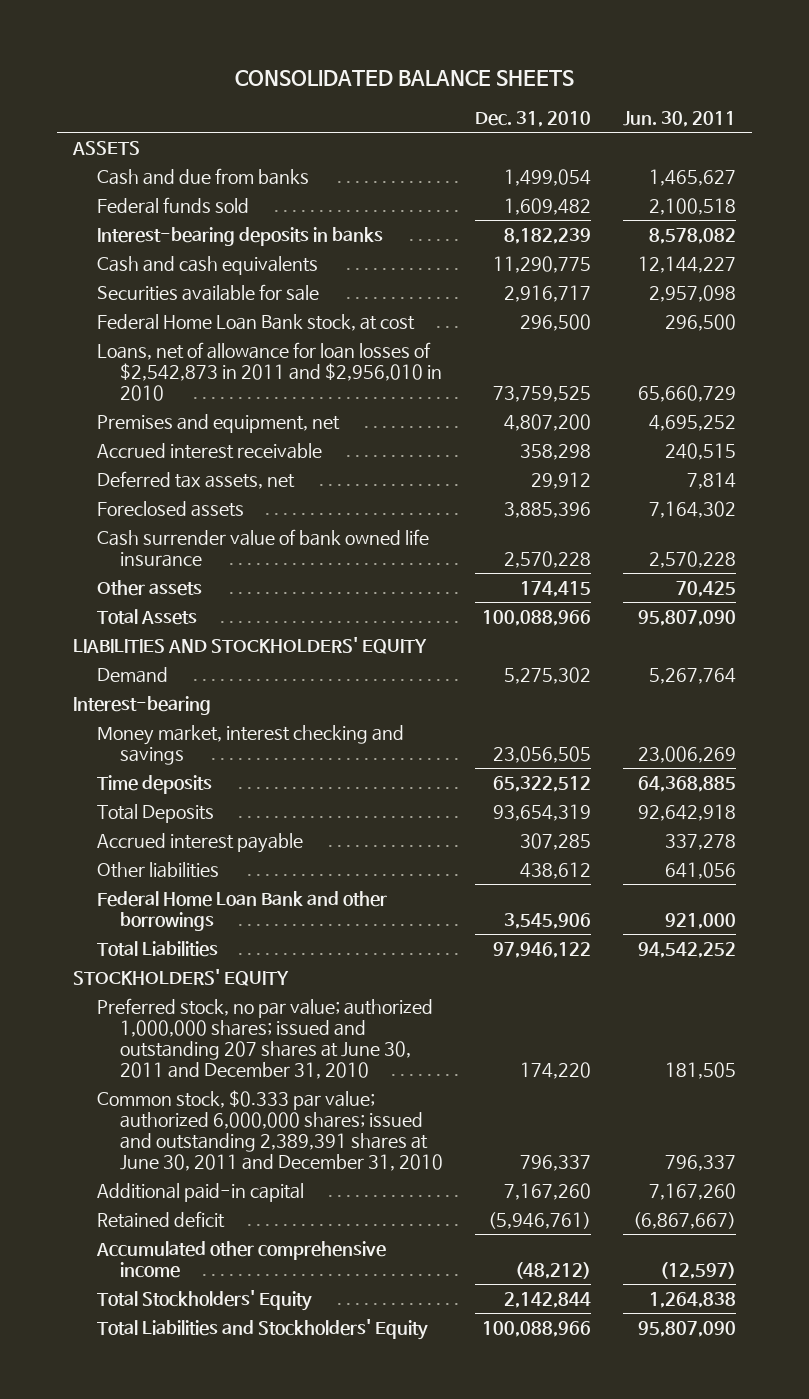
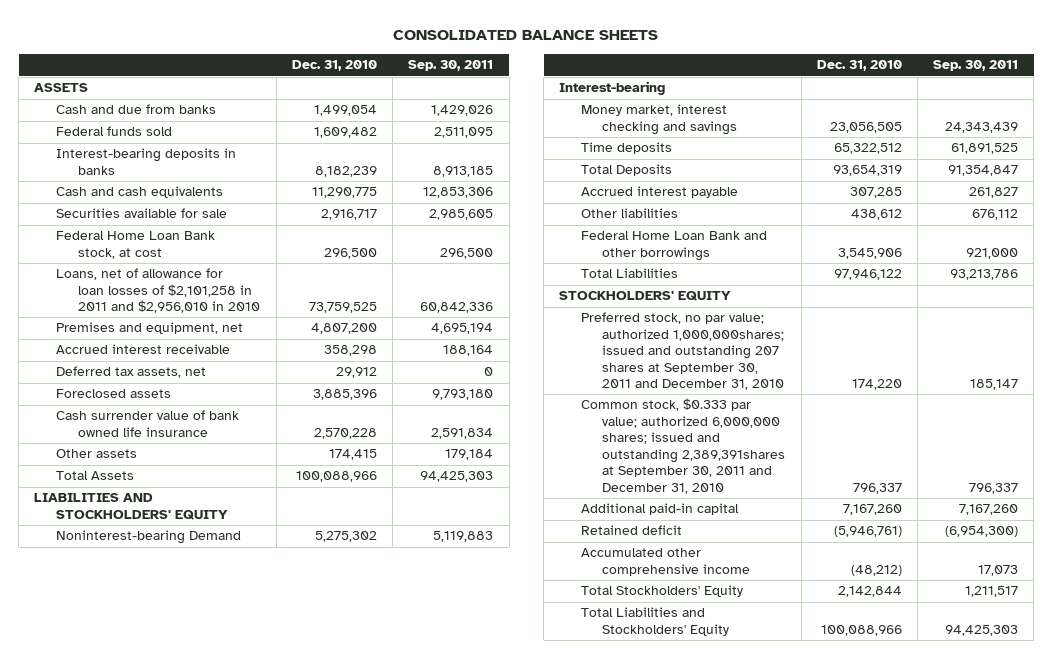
[622,110,736,127] Jun. 30, 2011 -> none
none -> [408,60,494,72] Sep. 30, 2011
[96,342,443,401] Loans, net of allowance for loan losses of $2,542,873 in 2011 and $2,956,010 in 2010 -> [56,268,260,314] Loans, net of allowance for loan losses of $2,101,258 in 2011 and $2,956,010 in 2010
[96,667,168,684] Demand -> [56,530,242,545] Noninterest-bearing Demand
[96,998,433,1079] Preferred stock, no par value; authorized 1,000,000 shares; issued and outstanding 207 shares at June 30, 2011 and December 31, 2010 -> [580,312,785,391] Preferred stock, no par value; authorized 1,000,000shares; issued and outstanding 207 shares at September 30, 2011 and December 31, 2010
[96,1090,444,1171] Common stock, $0.333 par value; authorized 6,000,000 shares; issued and outstanding 2,389,391 shares at June 30, 2011 and December 31, 2010 -> [580,398,786,494] Common stock, $0.333 par value; authorized 6,000,000 shares; issued and outstanding 2,389,391shares at September 30, 2011 and December 31, 2010

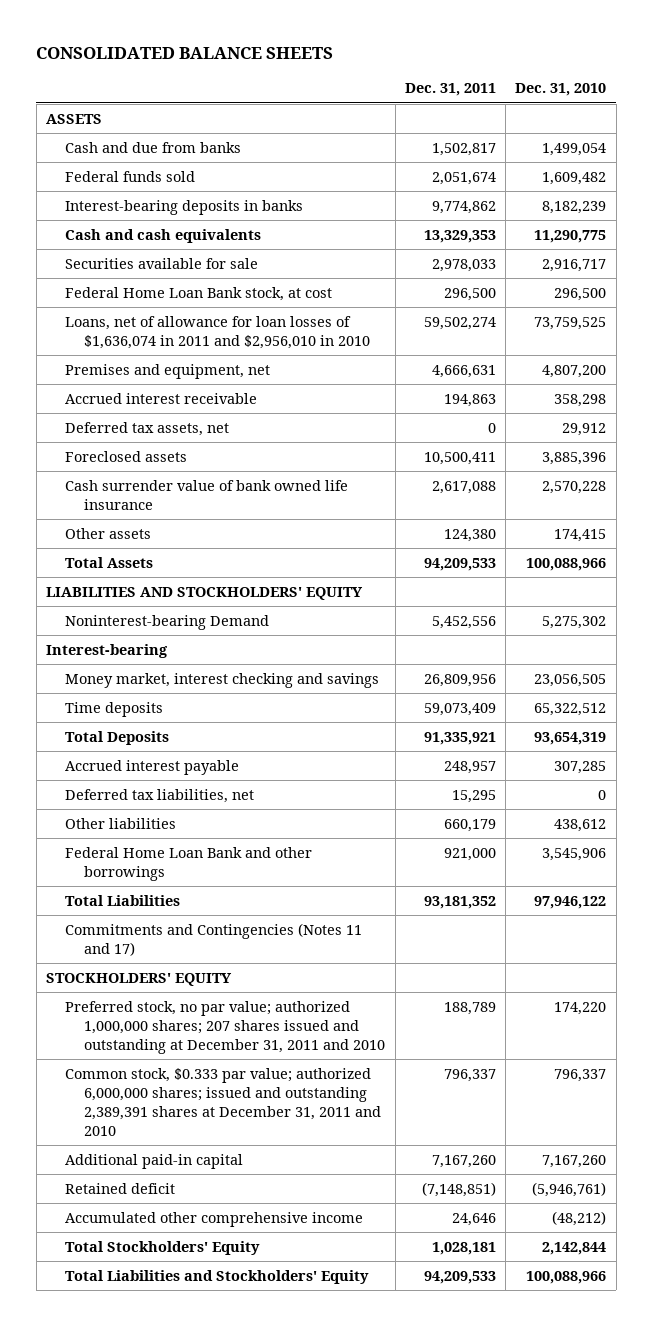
[408,60,494,72] Sep. 30, 2011 -> none
none -> [404,83,496,97] Dec. 31, 2011
[56,268,260,314] Loans, net of allowance for loan losses of $2,101,258 in 2011 and $2,956,010 in 2010 -> [65,315,371,349] Loans, net of allowance for loan losses of $1,636,074 in 2011 and $2,956,010 in 2010
none -> [65,788,255,803] Deferred tax liabilities, net
none -> [65,922,363,956] Commitments and Contingencies (Notes 11 and 17)
[580,312,785,391] Preferred stock, no par value; authorized 1,000,000shares; issued and outstanding 207 shares at September 30, 2011 and December 31, 2010 -> [65,1000,386,1054] Preferred stock, no par value; authorized 1,000,000 shares; 207 shares issued and outstanding at December 31, 2011 and 2010
[580,398,786,494] Common stock, $0.333 par value; authorized 6,000,000 shares; issued and outstanding 2,389,391shares at September 30, 2011 and December 31, 2010 -> [65,1067,382,1136] Common stock, $0.333 par value; authorized 6,000,000 shares; issued and outstanding 2,389,391 shares at December 31, 2011 and 2010

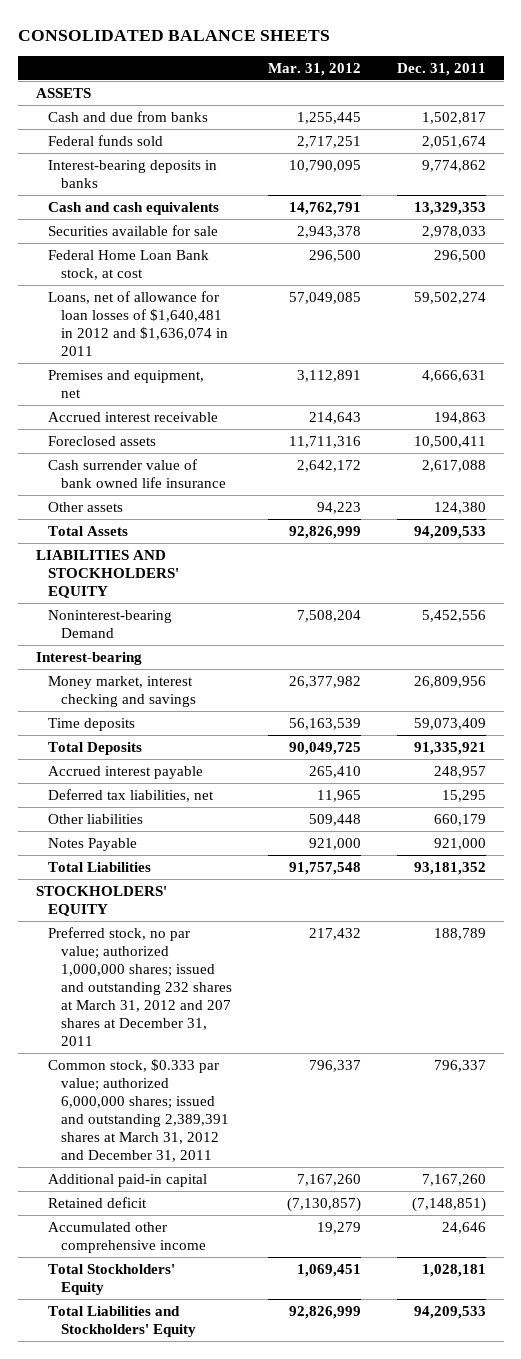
[515,83,607,97] Dec. 31, 2010 -> none
none -> [267,63,361,77] Mar. 31, 2012
[65,315,371,349] Loans, net of allowance for loan losses of $1,636,074 in 2011 and $2,956,010 in 2010 -> [48,290,228,357] Loans, net of allowance for loan losses of $1,640,481 in 2012 and $1,636,074 in 2011
[65,421,230,436] Deferred tax assets, net -> none
[65,846,313,881] Federal Home Loan Bank and other borrowings -> [48,837,138,851] Notes Payable
[65,922,363,956] Commitments and Contingencies (Notes 11 and 17) -> none
[65,1000,386,1054] Preferred stock, no par value; authorized 1,000,000 shares; 207 shares issued and outstanding at December 31, 2011 and 2010 -> [48,926,232,1047] Preferred stock, no par value; authorized 1,000,000 shares; issued and outstanding 232 shares at March 31, 2012 and 207 shares at December 31, 2011
[65,1067,382,1136] Common stock, $0.333 par value; authorized 6,000,000 shares; issued and outstanding 2,389,391 shares at December 31, 2011 and 2010 -> [48,1058,229,1163] Common stock, $0.333 par value; authorized 6,000,000 shares; issued and outstanding 2,389,391 shares at March 31, 2012 and December 31, 2011

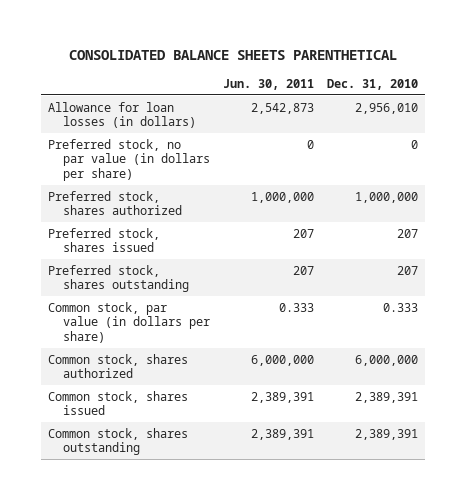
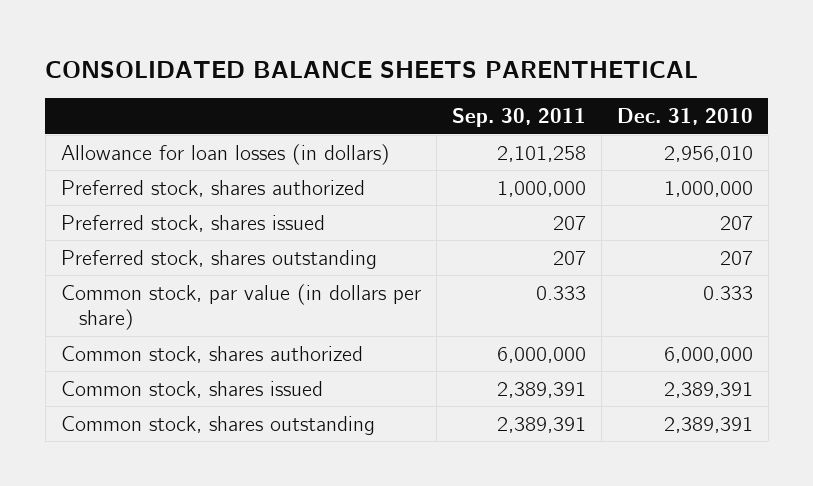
[223,79,315,91] Jun. 30, 2011 -> none
none -> [451,108,586,128] Sep. 30, 2011
[47,138,210,182] Preferred stock, no par value (in dollars per share) -> none

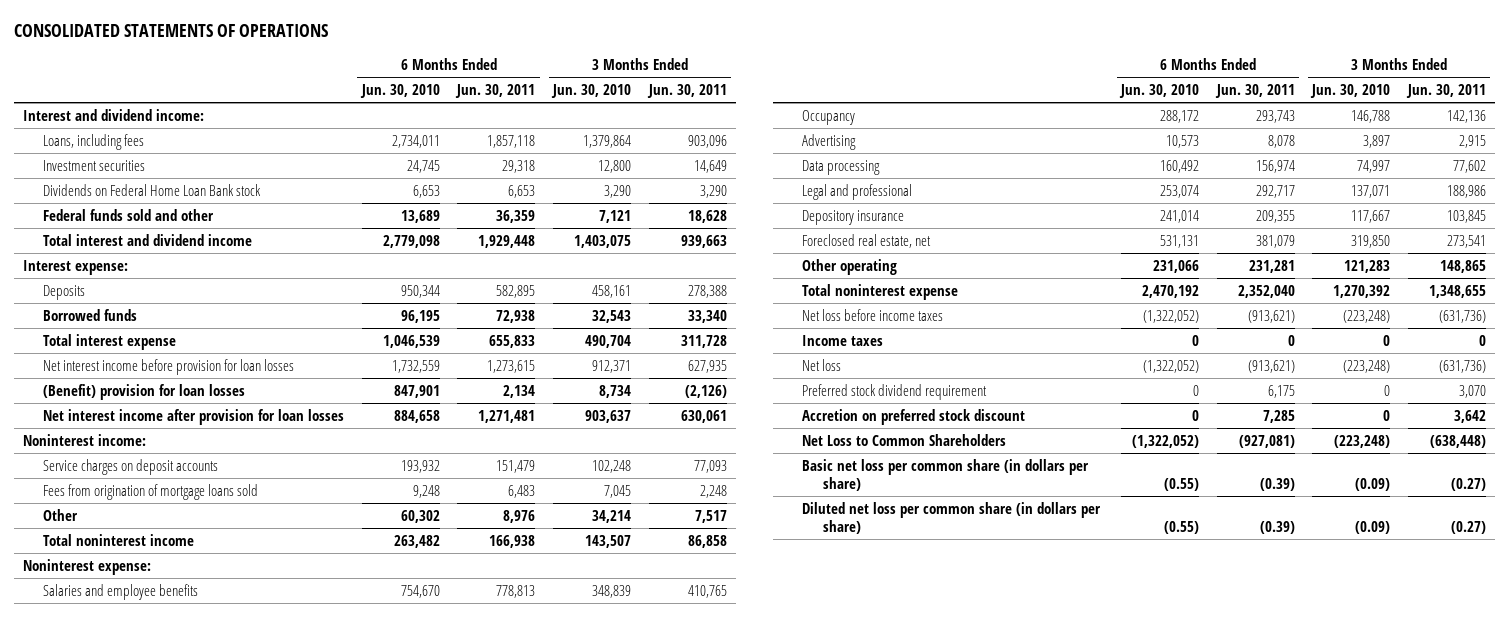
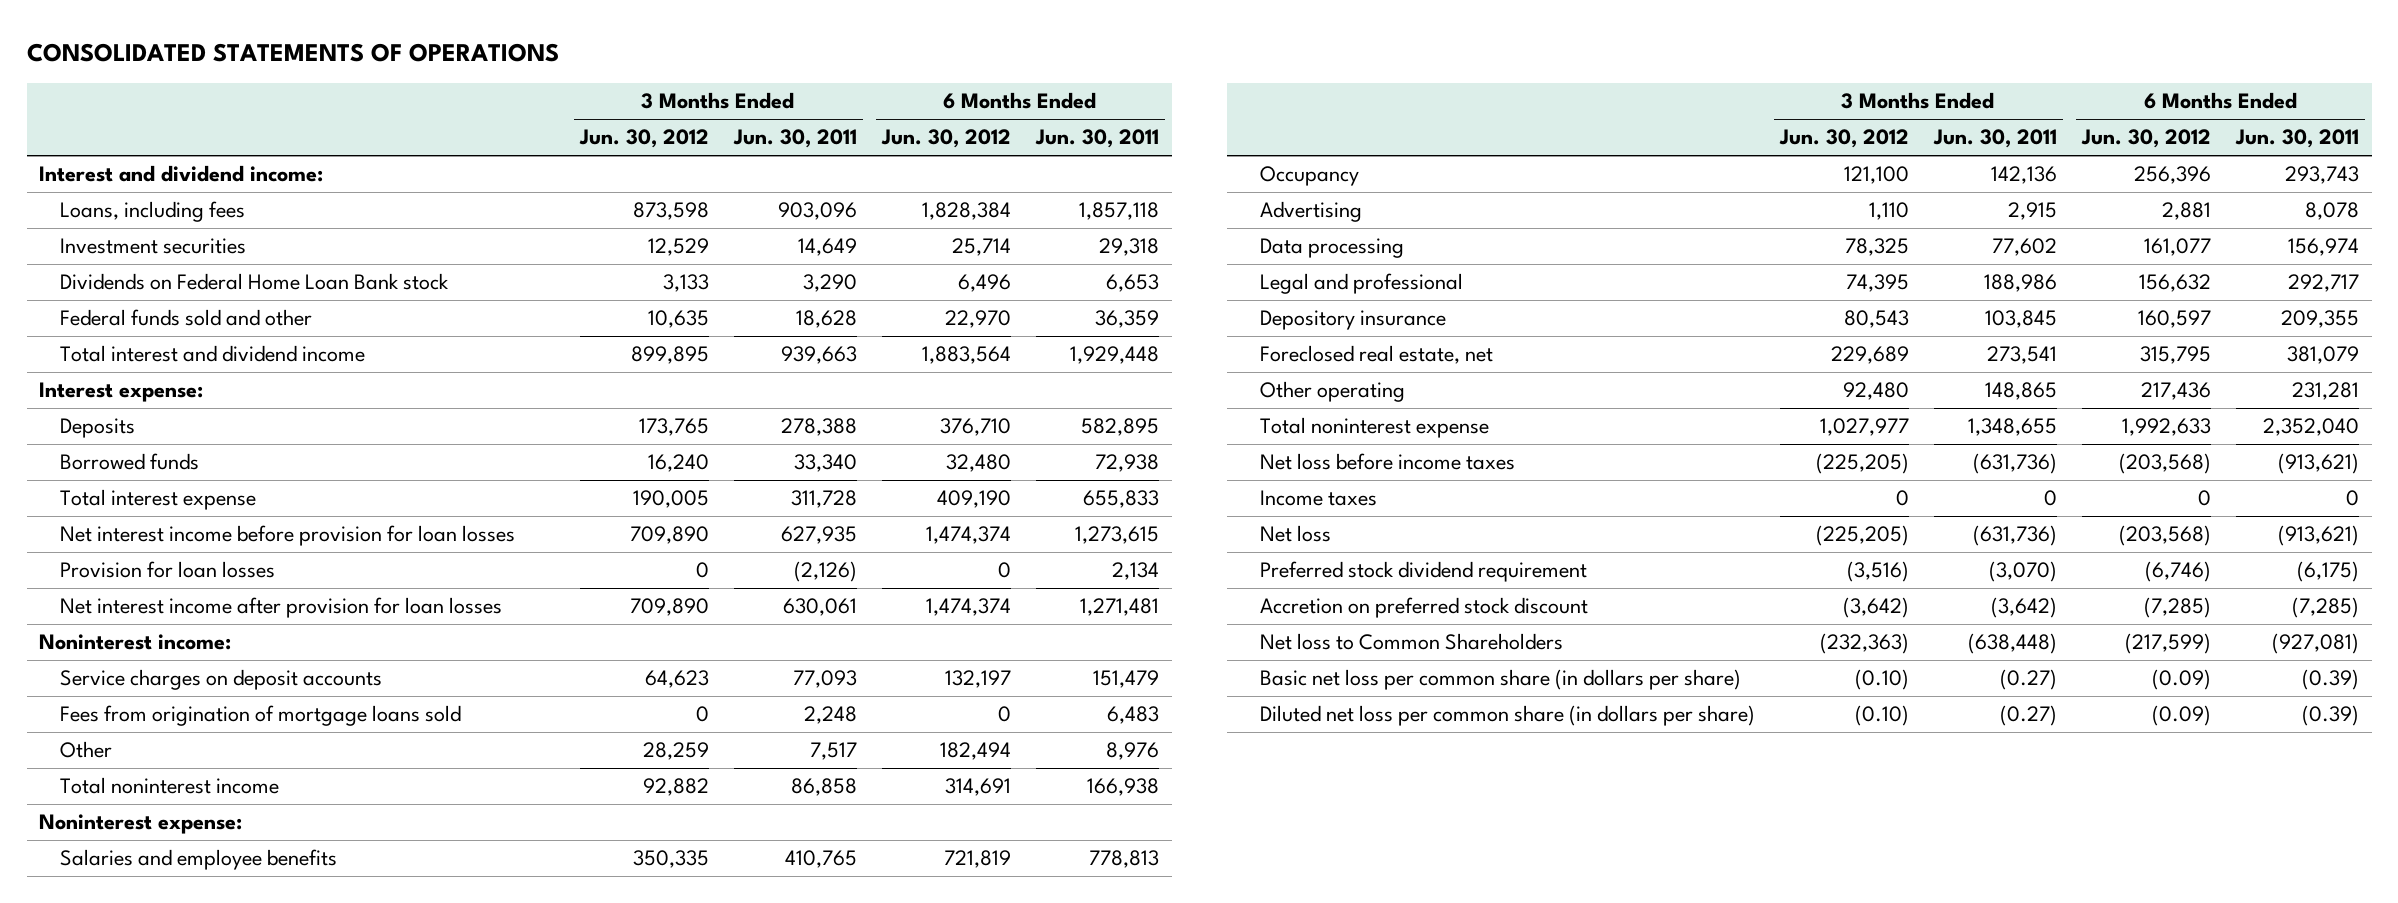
[359,84,440,99] Jun. 30, 2010 -> none
[551,84,632,99] Jun. 30, 2010 -> none
none -> [578,129,709,149] Jun. 30, 2012
none -> [880,129,1011,149] Jun. 30, 2012
[43,383,246,400] (Benefit) provision for loan losses -> [59,561,275,579] Provision for loan losses
[1267,384,1295,398] 6,175 -> [2297,561,2360,583] (6,175)
[1459,384,1487,398] 3,070 -> [1988,561,2057,583] (3,070)
[1262,409,1295,423] 7,285 -> [2292,597,2360,619] (7,285)
[1454,409,1487,423] 3,642 -> [1990,597,2057,619] (3,642)
[802,433,1007,446] Net Loss to Common Shareholders -> [1259,633,1563,651] Net loss to Common Shareholders

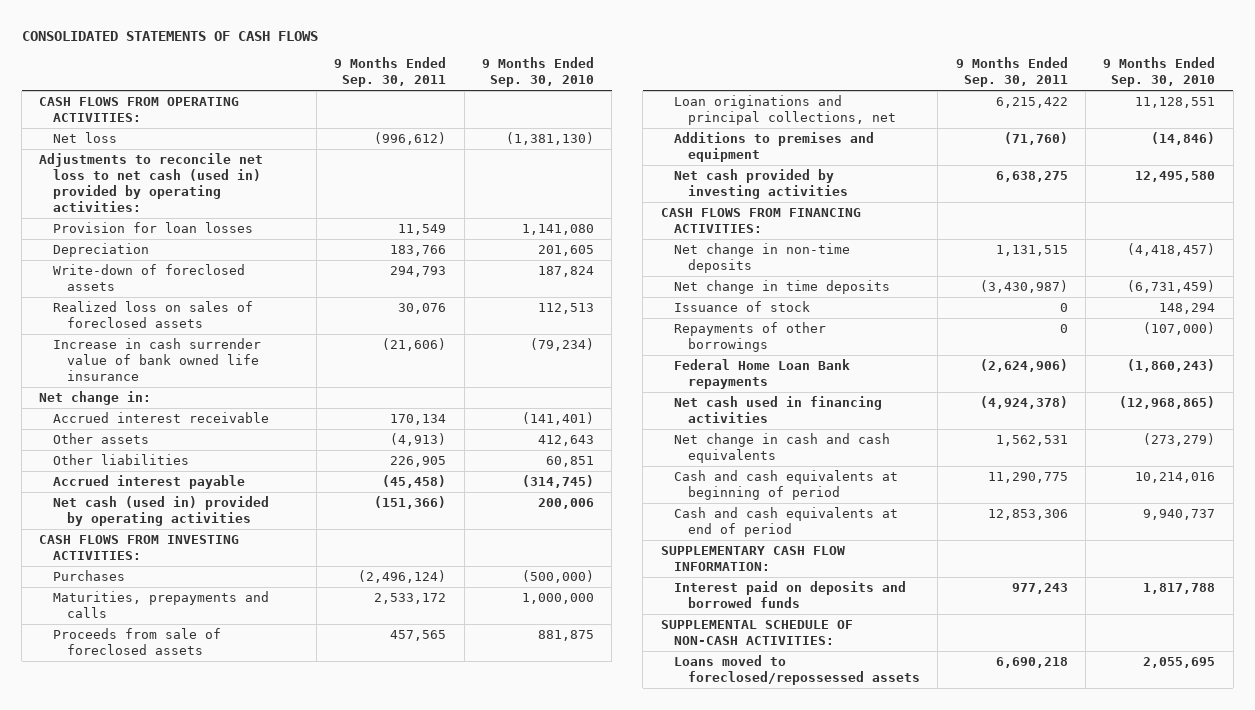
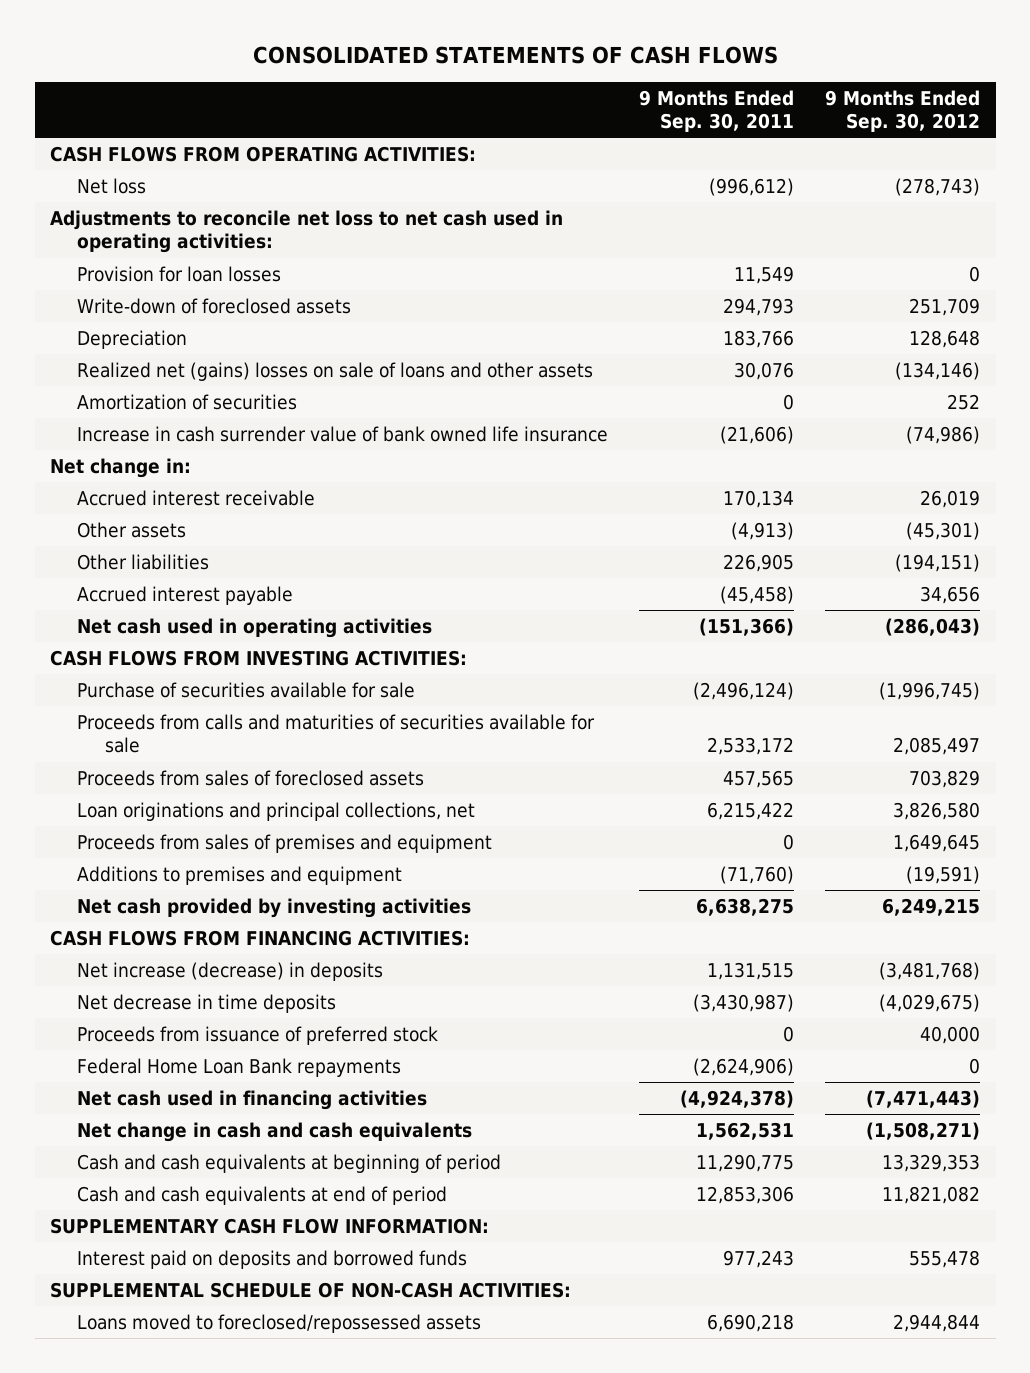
[481,57,594,88] 9 Months Ended Sep. 30, 2010 -> none
none -> [825,89,981,133] 9 Months Ended Sep. 30, 2012
[39,153,264,212] Adjustments to reconcile net loss to net cash (used in) provided by operating activities: -> [50,209,564,254] Adjustments to reconcile net loss to net cash used in operating activities:
[52,243,149,258] Depreciation -> [77,329,188,349] Depreciation
[52,301,253,328] Realized loss on sales of foreclosed assets -> [77,361,594,381] Realized net (gains) losses on sale of loans and other assets
none -> [77,393,298,410] Amortization of securities
[52,496,269,526] Net cash (used in) provided by operating activities -> [77,617,433,638] Net cash used in operating activities
[52,570,125,582] Purchases -> [77,681,416,698] Purchase of securities available for sale
[52,591,269,618] Maturities, prepayments and calls -> [77,713,596,754] Proceeds from calls and maturities of securities available for sale
[52,628,221,655] Proceeds from sale of foreclosed assets -> [77,769,425,786] Proceeds from sales of foreclosed assets
none -> [77,833,493,853] Proceeds from sales of premises and equipment
[674,322,827,352] Repayments of other borrowings -> none
[674,243,851,273] Net change in non-time deposits -> [77,961,384,981] Net increase (decrease) in deposits
[674,280,891,295] Net change in time deposits -> [77,993,337,1013] Net decrease in time deposits
[674,301,811,313] Issuance of stock -> [77,1025,439,1045] Proceeds from issuance of preferred stock

